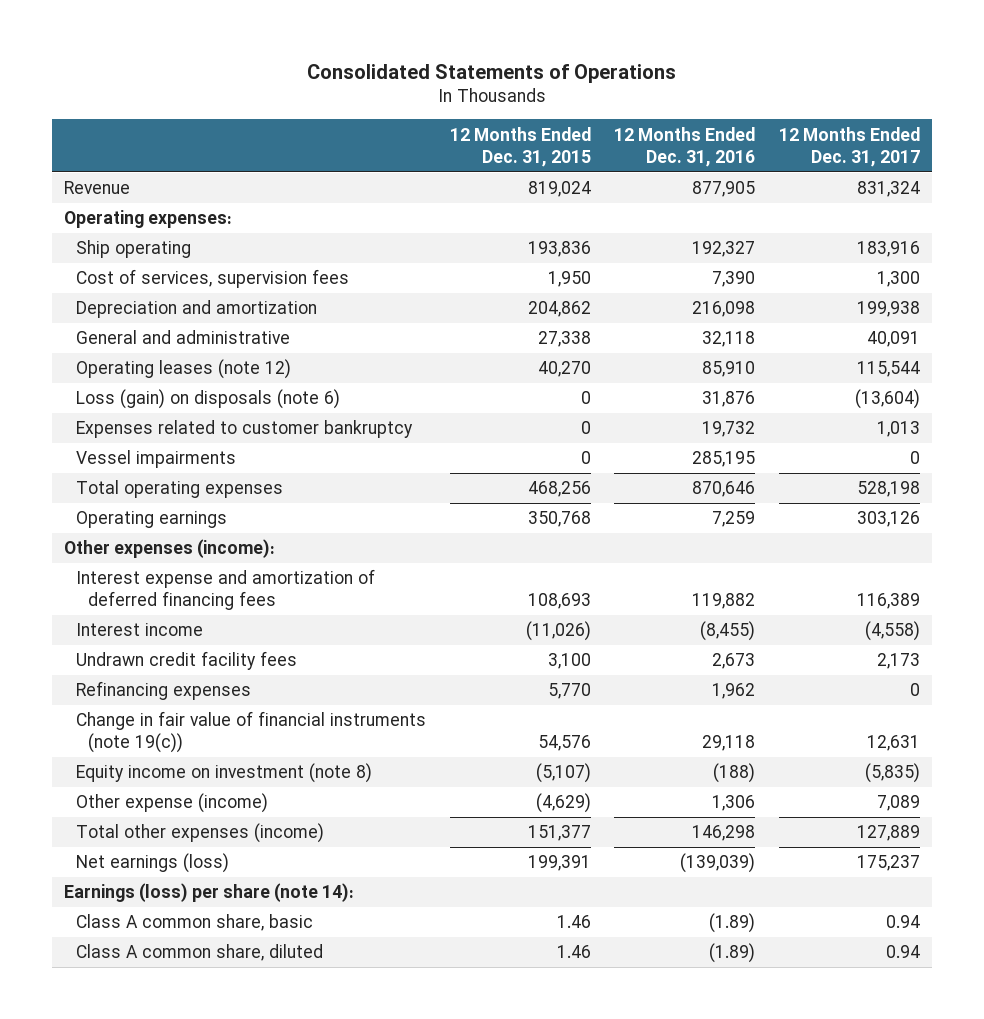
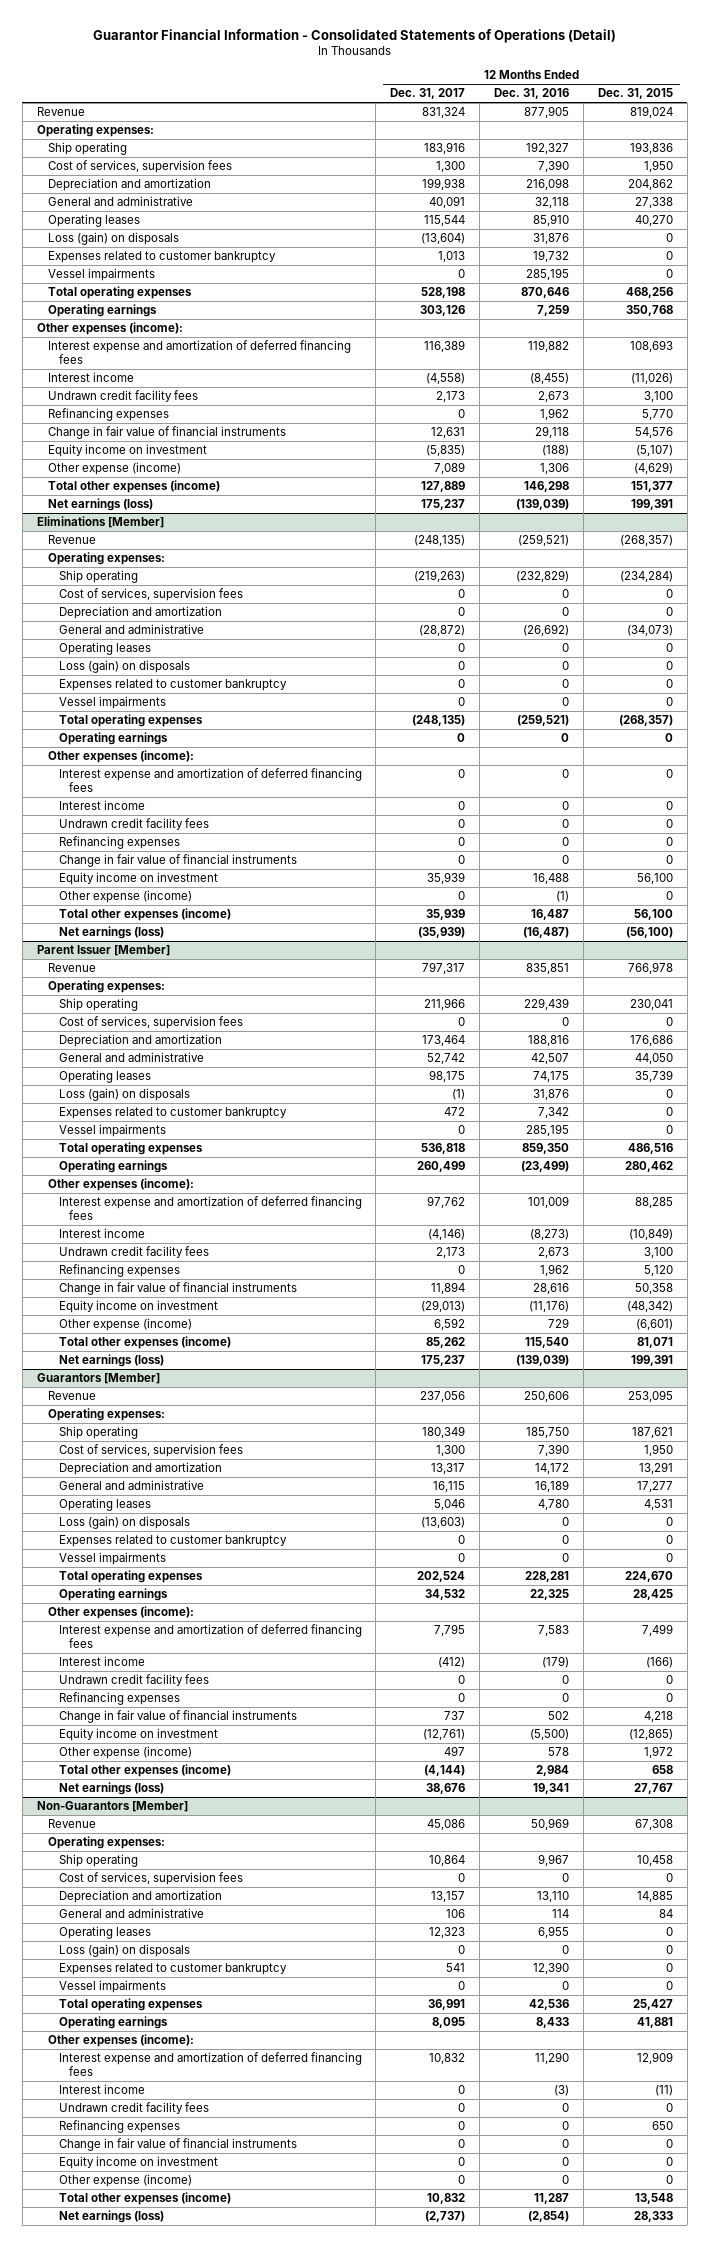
[306,63,676,83] Consolidated Statements of Operations -> [92,28,616,43] Guarantor Financial Information - Consolidated Statements of Operations (Detail)
[76,359,292,380] Operating leases (note 12) -> [47,214,140,228] Operating leases
[76,389,341,410] Loss (gain) on disposals (note 6) -> [47,232,179,246] Loss (gain) on disposals
[76,711,427,754] Change in fair value of financial instruments (note 19(c)) -> [47,426,286,440] Change in fair value of financial instruments
[76,763,373,784] Equity income on investment (note 8) -> [47,444,207,458] Equity income on investment
[63,883,354,903] Earnings (loss) per share (note 14): -> none
[76,914,314,932] Class A common share, basic -> none
[76,944,324,962] Class A common share, diluted -> none
none -> [36,516,164,529] Eliminations [Member]
none -> [47,535,96,545] Revenue
none -> [47,552,165,566] Operating expenses:
none -> [58,570,138,584] Ship operating
none -> [58,588,243,602] Cost of services, supervision fees
none -> [58,606,222,620] Depreciation and amortization
none -> [58,624,204,635] General and administrative
none -> [58,642,151,656] Operating leases
none -> [58,660,190,674] Loss (gain) on disposals
none -> [58,679,287,692] Expenses related to customer bankruptcy
none -> [58,696,166,710] Vessel impairments
none -> [58,714,203,728] Total operating expenses
none -> [58,732,168,746] Operating earnings
none -> [47,750,194,764] Other expenses (income):
none -> [58,768,362,793] Interest expense and amortization of deferred financing fees
none -> [58,800,145,811] Interest income
none -> [58,818,209,831] Undrawn credit facility fees
none -> [58,836,180,850] Refinancing expenses
none -> [58,854,297,868] Change in fair value of financial instruments
none -> [58,872,218,886] Equity income on investment
none -> [58,890,192,904] Other expense (income)
none -> [58,908,231,922] Total other expenses (income)
none -> [58,926,164,940] Net earnings (loss)
none -> [36,945,170,957] Parent Issuer [Member]
none -> [47,963,96,973] Revenue
none -> [47,980,165,994] Operating expenses:
none -> [58,998,138,1012] Ship operating
none -> [58,1016,243,1030] Cost of services, supervision fees
none -> [58,1034,222,1048] Depreciation and amortization
none -> [58,1052,204,1063] General and administrative
none -> [58,1070,151,1084] Operating leases
none -> [58,1088,190,1102] Loss (gain) on disposals
none -> [58,1107,287,1120] Expenses related to customer bankruptcy
none -> [58,1124,166,1138] Vessel impairments
none -> [58,1142,203,1156] Total operating expenses
none -> [58,1160,168,1174] Operating earnings
none -> [47,1178,194,1192] Other expenses (income):
none -> [58,1196,362,1221] Interest expense and amortization of deferred financing fees
none -> [58,1228,145,1239] Interest income
none -> [58,1246,209,1259] Undrawn credit facility fees
none -> [58,1264,180,1278] Refinancing expenses
none -> [58,1282,297,1296] Change in fair value of financial instruments
none -> [58,1300,218,1314] Equity income on investment
none -> [58,1318,192,1332] Other expense (income)
none -> [58,1336,231,1350] Total other expenses (income)
none -> [58,1354,164,1368] Net earnings (loss)
none -> [36,1373,160,1385] Guarantors [Member]
none -> [47,1391,96,1401] Revenue
none -> [47,1408,165,1422] Operating expenses:
none -> [58,1426,138,1440] Ship operating
none -> [58,1444,243,1458] Cost of services, supervision fees
none -> [58,1462,222,1476] Depreciation and amortization
none -> [58,1480,204,1491] General and administrative
none -> [58,1498,151,1512] Operating leases
none -> [58,1516,190,1530] Loss (gain) on disposals
none -> [58,1535,287,1548] Expenses related to customer bankruptcy
none -> [58,1552,166,1566] Vessel impairments
none -> [58,1570,203,1584] Total operating expenses
none -> [58,1588,168,1602] Operating earnings
none -> [47,1606,194,1620] Other expenses (income):
none -> [58,1624,362,1649] Interest expense and amortization of deferred financing fees
none -> [58,1656,145,1667] Interest income
none -> [58,1674,209,1687] Undrawn credit facility fees
none -> [58,1692,180,1706] Refinancing expenses
none -> [58,1710,297,1724] Change in fair value of financial instruments
none -> [58,1728,218,1742] Equity income on investment
none -> [58,1746,192,1760] Other expense (income)
none -> [58,1764,231,1778] Total other expenses (income)
none -> [58,1782,164,1796] Net earnings (loss)
none -> [36,1801,188,1813] Non-Guarantors [Member]
none -> [47,1819,96,1829] Revenue
none -> [47,1836,165,1850] Operating expenses:
none -> [58,1854,138,1868] Ship operating
none -> [58,1872,243,1886] Cost of services, supervision fees
none -> [58,1890,222,1904] Depreciation and amortization
none -> [58,1908,204,1919] General and administrative
none -> [58,1926,151,1940] Operating leases
none -> [58,1944,190,1958] Loss (gain) on disposals
none -> [58,1963,287,1976] Expenses related to customer bankruptcy
none -> [58,1980,166,1994] Vessel impairments
none -> [58,1998,203,2012] Total operating expenses
none -> [58,2016,168,2030] Operating earnings
none -> [47,2034,194,2048] Other expenses (income):
none -> [58,2052,362,2077] Interest expense and amortization of deferred financing fees
none -> [58,2084,145,2095] Interest income
none -> [58,2102,209,2115] Undrawn credit facility fees
none -> [58,2120,180,2134] Refinancing expenses
none -> [58,2138,297,2152] Change in fair value of financial instruments
none -> [58,2156,218,2170] Equity income on investment
none -> [58,2174,192,2188] Other expense (income)
none -> [58,2192,231,2206] Total other expenses (income)
none -> [58,2210,164,2224] Net earnings (loss)

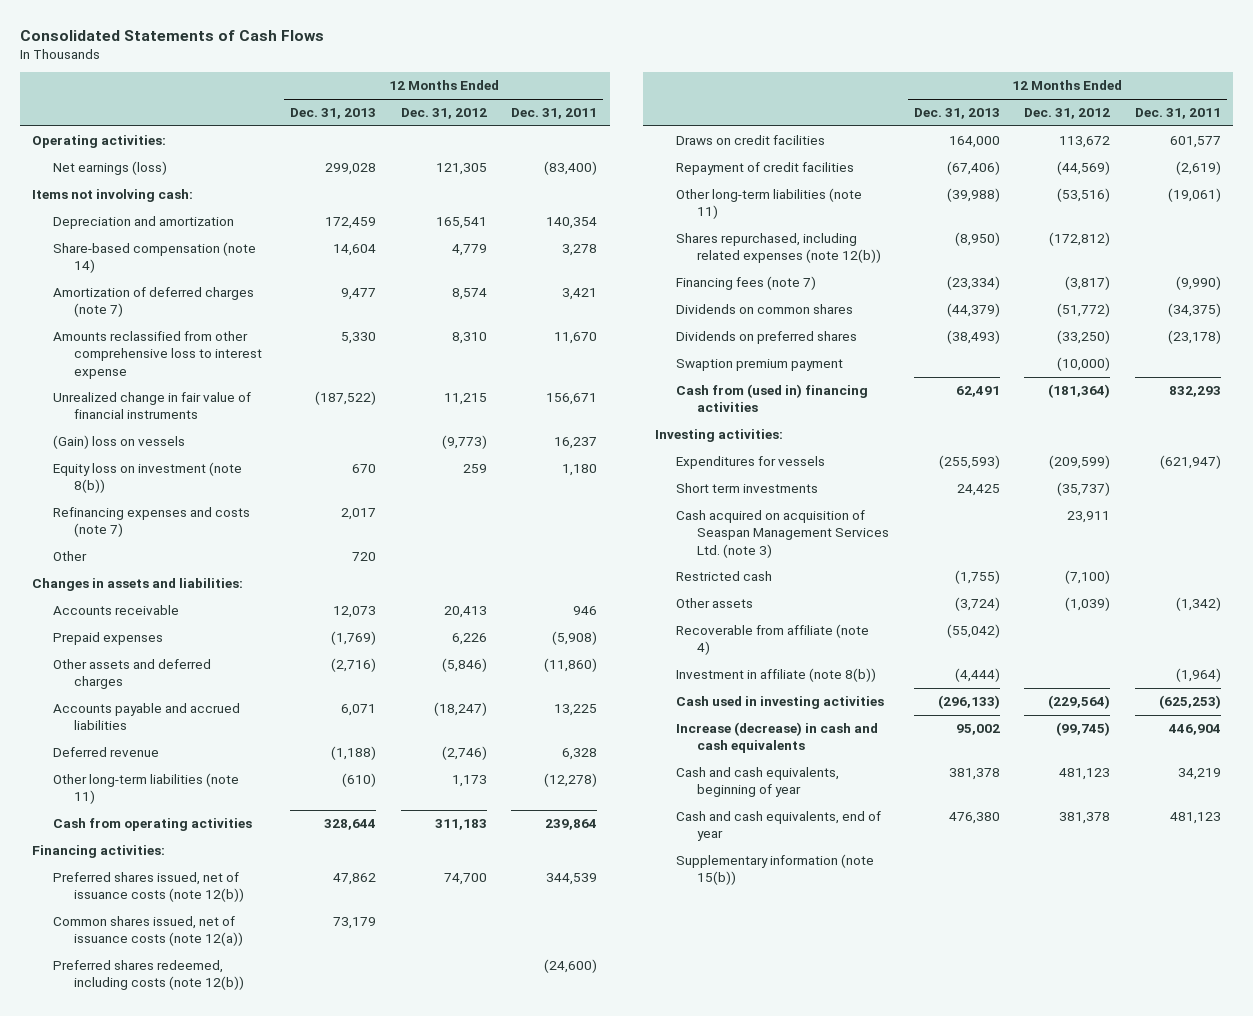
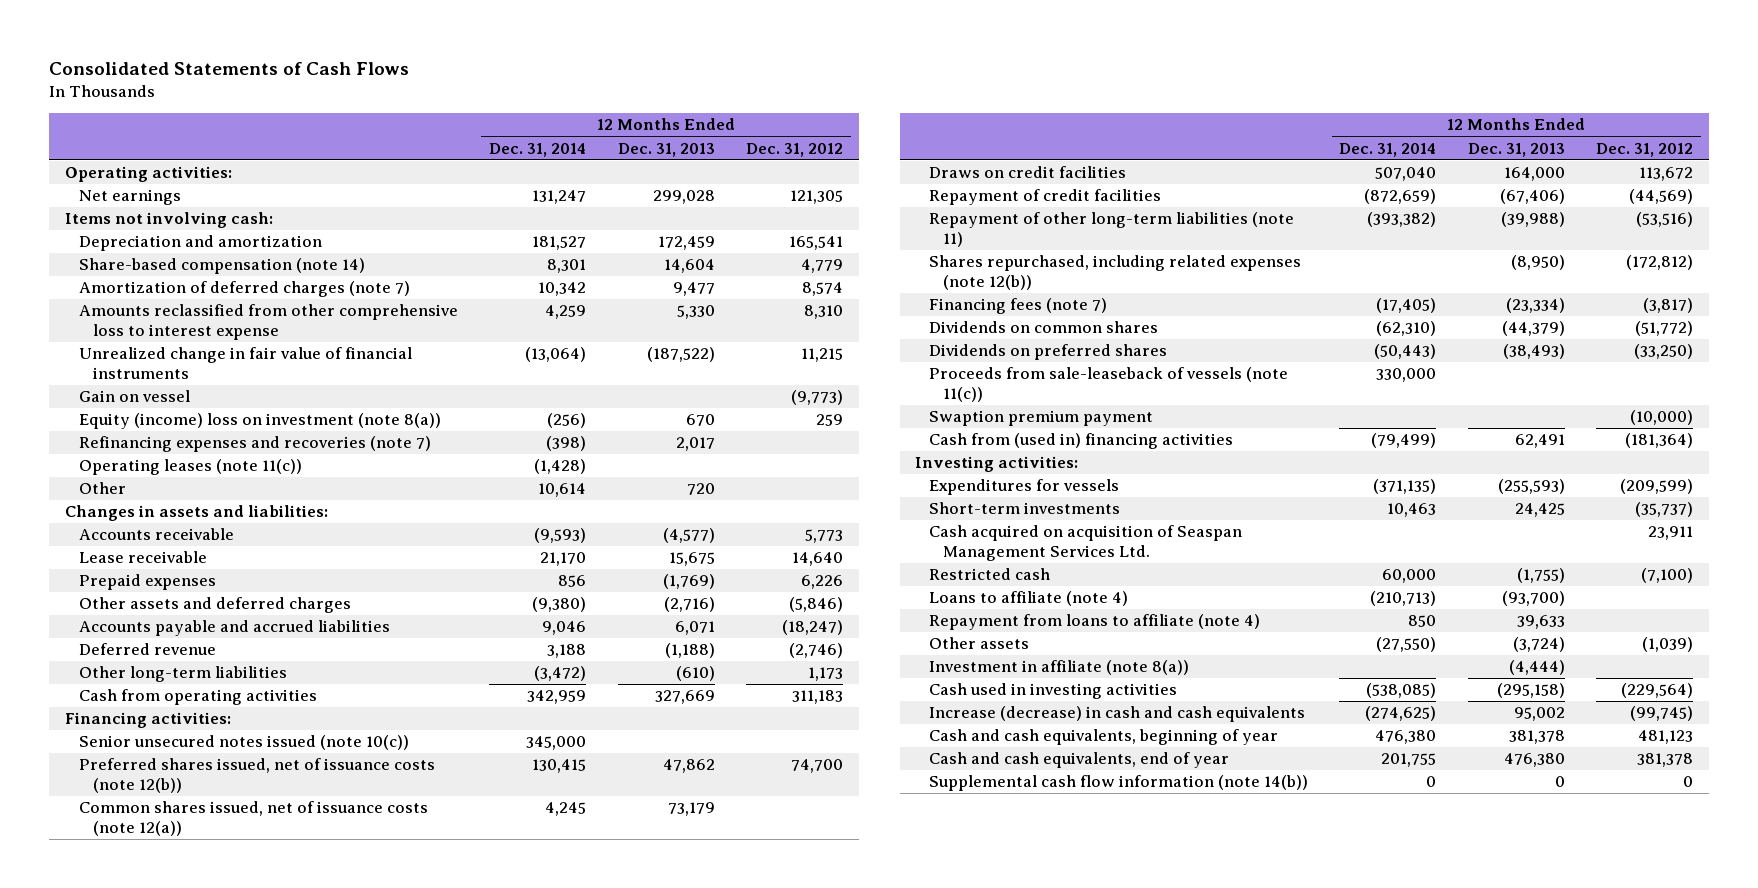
[511,108,598,120] Dec. 31, 2011 -> none
none -> [489,142,587,157] Dec. 31, 2014
[52,161,167,176] Net earnings (loss) -> [78,189,181,206] Net earnings
[52,435,185,450] (Gain) loss on vessels -> [78,390,190,403] Gain on vessel
[52,462,242,494] Equity loss on investment (note 8(b)) -> [78,413,441,430] Equity (income) loss on investment (note 8(a))
[52,507,250,538] Refinancing expenses and costs (note 7) -> [78,436,431,453] Refinancing expenses and recoveries (note 7)
none -> [78,459,302,476] Operating leases (note 11(c))
[333,606,377,619] 12,073 -> [662,528,715,544] (4,577)
[443,606,487,619] 20,413 -> [805,529,844,544] 5,773
none -> [78,551,207,564] Lease receivable
[52,773,239,805] Other long-term liabilities (note 11) -> [78,666,287,683] Other long-term liabilities
[324,819,377,831] 328,644 -> [654,690,715,705] 327,669
none -> [78,735,409,751] Senior unsecured notes issued (note 10(c))
[52,960,244,991] Preferred shares redeemed, including costs (note 12(b)) -> none
[676,188,863,220] Other long-term liabilities (note 11) -> [929,212,1295,247] Repayment of other long-term liabilities (note 11)
none -> [929,367,1289,402] Proceeds from sale-leaseback of vessels (note 11(c))
[676,483,819,494] Short term investments -> [929,502,1121,515] Short-term investments
[676,510,890,558] Cash acquired on acquisition of Seaspan Management Services Ltd. (note 3) -> [929,525,1243,561] Cash acquired on acquisition of Seaspan Management Services Ltd.
none -> [929,591,1129,607] Loans to affiliate (note 4)
none -> [929,614,1261,631] Repayment from loans to affiliate (note 4)
[676,624,870,656] Recoverable from affiliate (note 4) -> none
[676,668,877,683] Investment in affiliate (note 8(b)) -> [929,660,1190,676] Investment in affiliate (note 8(a))
[937,695,1000,710] (296,133) -> [1496,683,1565,699] (295,158)
[676,854,875,886] Supplementary information (note 15(b)) -> none
none -> [929,775,1309,792] Supplemental cash flow information (note 14(b))

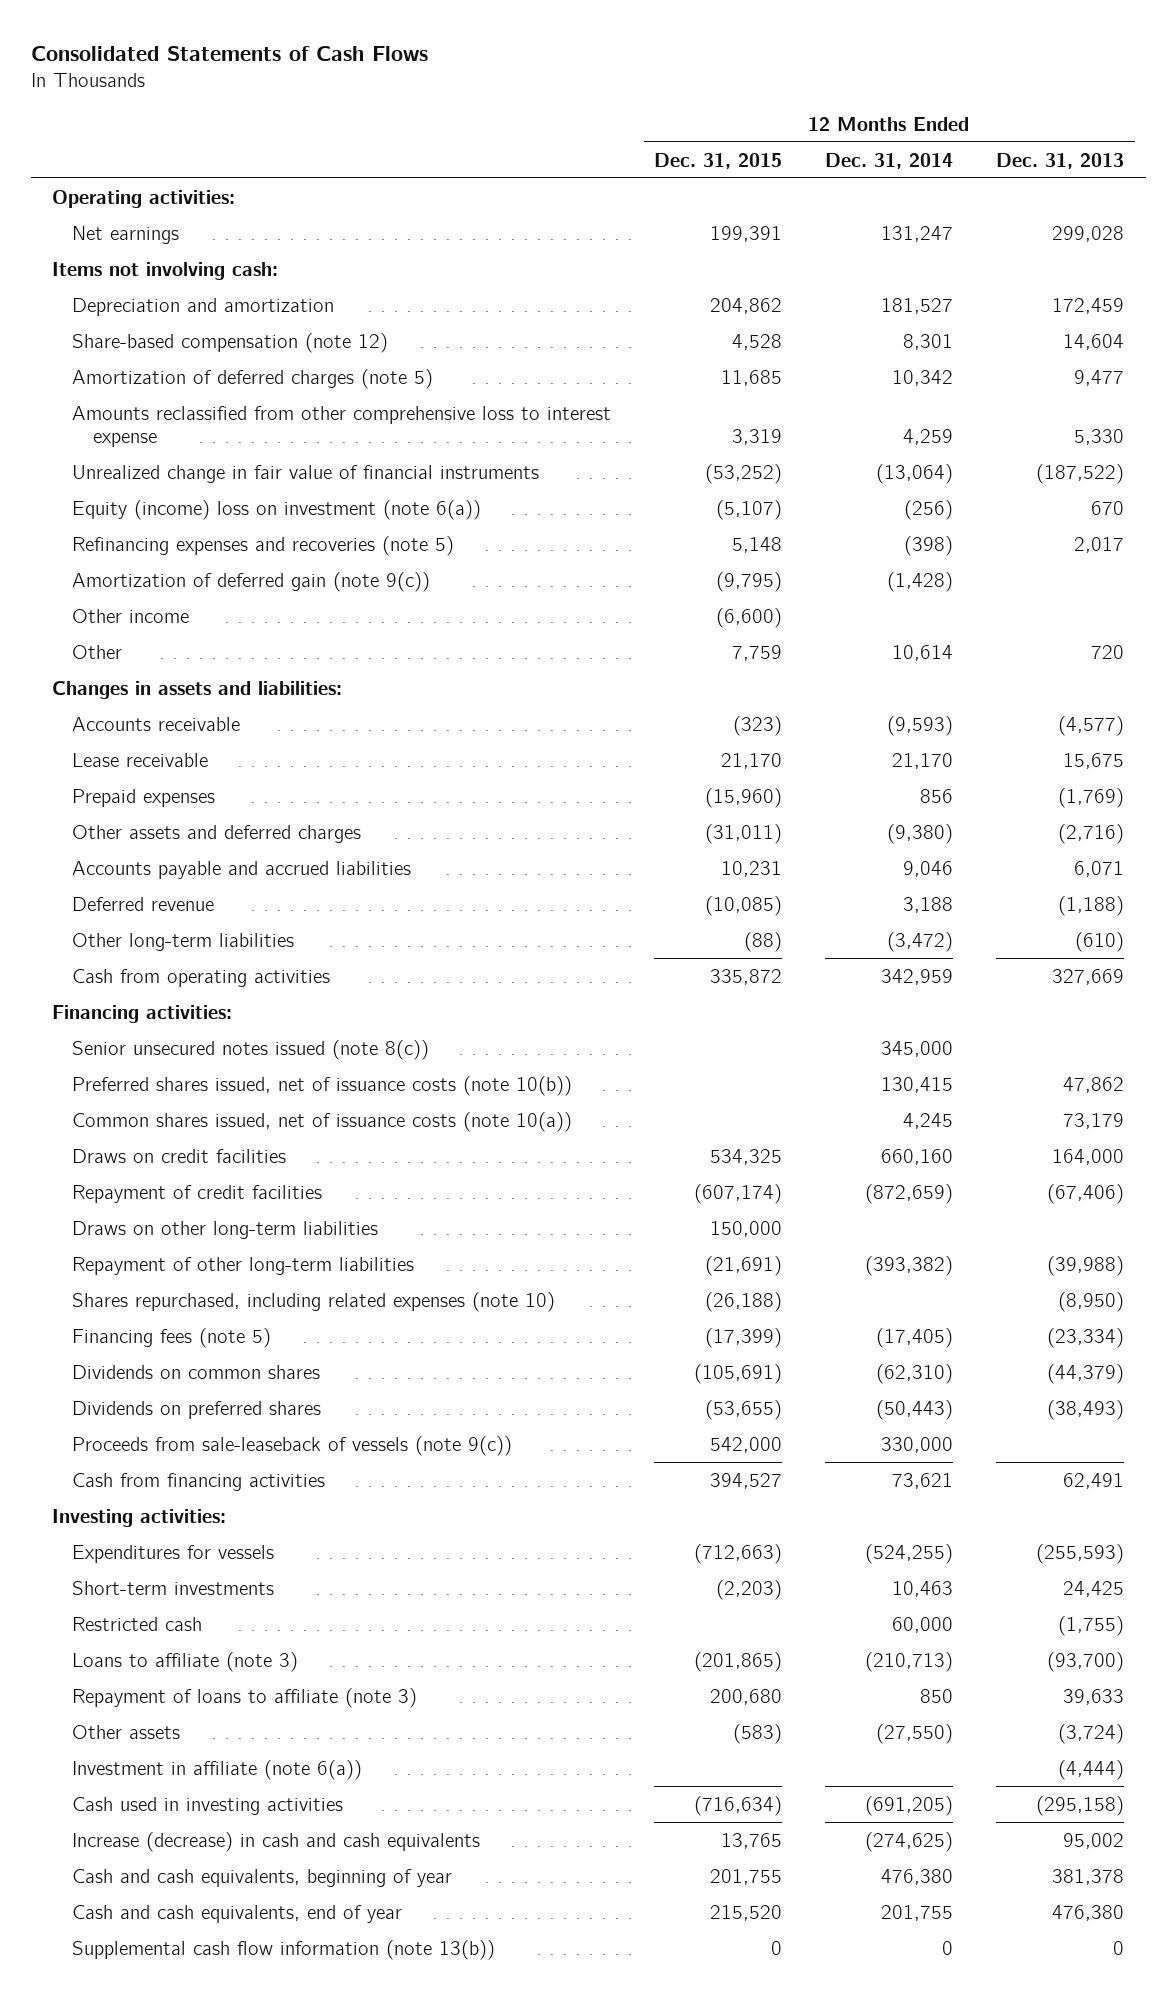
[746,142,844,157] Dec. 31, 2012 -> none
none -> [654,152,783,169] Dec. 31, 2015
[78,258,365,275] Share-based compensation (note 14) -> [72,332,389,353] Share-based compensation (note 12)
[78,281,410,298] Amortization of deferred charges (note 7) -> [72,368,434,389] Amortization of deferred charges (note 5)
[78,390,190,403] Gain on vessel -> none
[78,413,441,430] Equity (income) loss on investment (note 8(a)) -> [72,499,482,520] Equity (income) loss on investment (note 6(a))
[78,436,431,453] Refinancing expenses and recoveries (note 7) -> [72,535,455,556] Refinancing expenses and recoveries (note 5)
[78,459,302,476] Operating leases (note 11(c)) -> [72,571,431,592] Amortization of deferred gain (note 9(c))
none -> [72,608,190,623] Other income
[78,735,409,751] Senior unsecured notes issued (note 10(c)) -> [72,1039,430,1060] Senior unsecured notes issued (note 8(c))
[78,758,435,793] Preferred shares issued, net of issuance costs (note 12(b)) -> [72,1075,573,1096] Preferred shares issued, net of issuance costs (note 10(b))
[78,801,428,836] Common shares issued, net of issuance costs (note 12(a)) -> [72,1111,573,1132] Common shares issued, net of issuance costs (note 10(a))
[1375,167,1437,182] 507,040 -> [881,1148,954,1165] 660,160
none -> [72,1220,379,1239] Draws on other long-term liabilities
[929,212,1295,247] Repayment of other long-term liabilities (note 11) -> [72,1256,415,1275] Repayment of other long-term liabilities
[929,255,1302,290] Shares repurchased, including related expenses (note 12(b)) -> [72,1291,556,1312] Shares repurchased, including related expenses (note 10)
[929,298,1108,315] Financing fees (note 7) -> [72,1327,272,1348] Financing fees (note 5)
[929,410,1154,427] Swaption premium payment -> none
[929,367,1289,402] Proceeds from sale-leaseback of vessels (note 11(c)) -> [72,1435,513,1456] Proceeds from sale-leaseback of vessels (note 9(c))
[929,433,1234,450] Cash from (used in) financing activities -> [72,1472,326,1491] Cash from financing activities
[1371,433,1437,449] (79,499) -> [892,1472,954,1489] 73,621
[1373,479,1437,495] (371,135) -> [865,1543,954,1564] (524,255)
[929,525,1243,561] Cash acquired on acquisition of Seaspan Management Services Ltd. -> none
[929,591,1129,607] Loans to affiliate (note 4) -> [72,1651,299,1672] Loans to affiliate (note 3)
[929,614,1261,631] Repayment from loans to affiliate (note 4) -> [72,1687,418,1708] Repayment of loans to affiliate (note 3)
[929,660,1190,676] Investment in affiliate (note 8(a)) -> [72,1759,363,1780] Investment in affiliate (note 6(a))
[1366,683,1437,699] (538,085) -> [865,1795,954,1816] (691,205)
[929,775,1309,792] Supplemental cash flow information (note 14(b)) -> [72,1939,496,1960] Supplemental cash flow information (note 13(b))

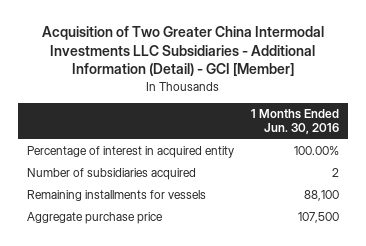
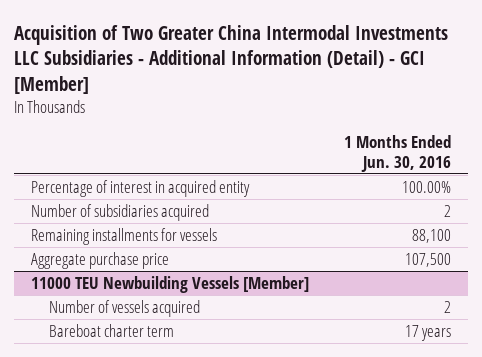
none -> [31,275,310,293] 11000 TEU Newbuilding Vessels [Member]
none -> [48,299,200,317] Number of vessels acquired
none -> [48,323,174,337] Bareboat charter term

